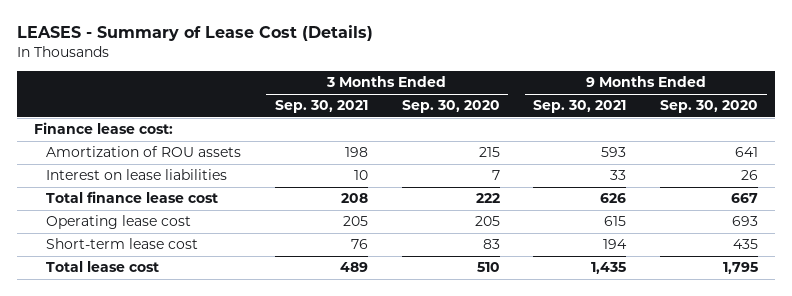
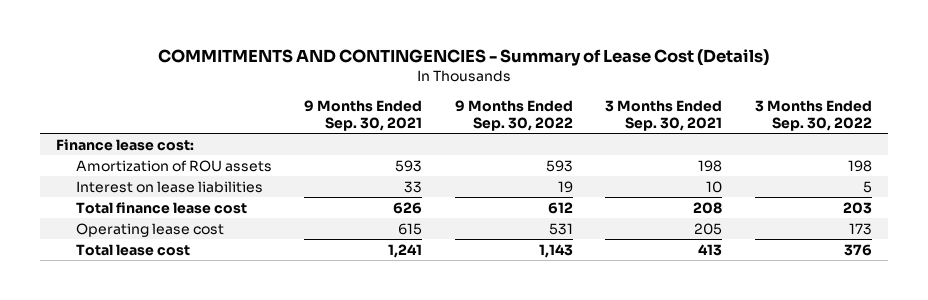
[16,25,373,42] LEASES - Summary of Lease Cost (Details) -> [157,48,769,66] COMMITMENTS AND CONTINGENCIES - Summary of Lease Cost (Details)
[401,100,500,114] Sep. 30, 2020 -> none
[660,100,759,114] Sep. 30, 2020 -> none
none -> [454,99,573,131] 9 Months Ended Sep. 30, 2022
none -> [754,99,872,131] 3 Months Ended Sep. 30, 2022
[45,238,198,250] Short-term lease cost -> none
[339,262,368,273] 489 -> [698,243,723,256] 413
[591,262,627,275] 1,435 -> [388,243,423,258] 1,241

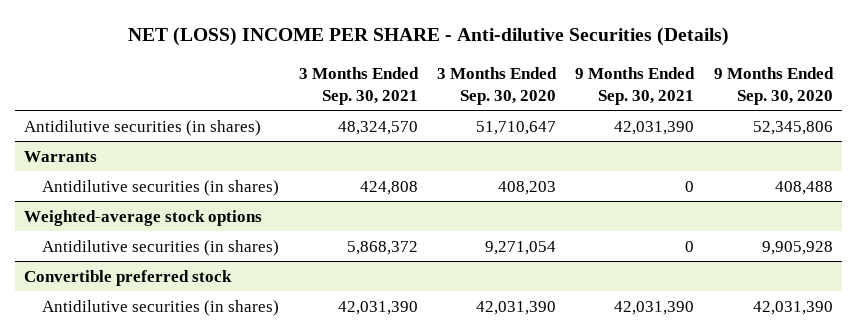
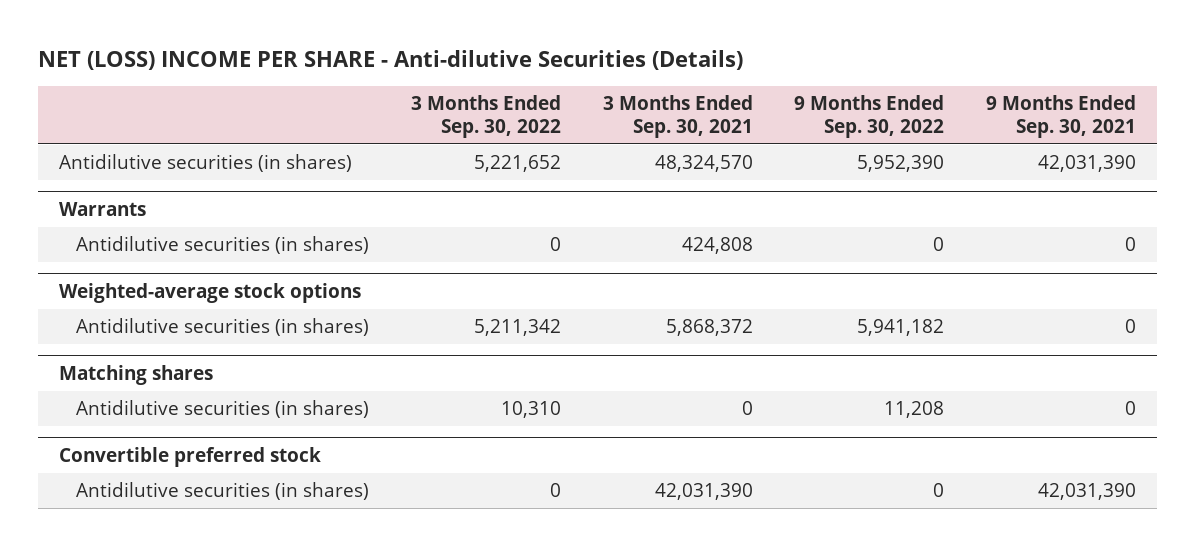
[437,67,558,105] 3 Months Ended Sep. 30, 2020 -> none
[713,67,834,105] 9 Months Ended Sep. 30, 2020 -> none
none -> [410,95,561,138] 3 Months Ended Sep. 30, 2022
none -> [794,95,945,138] 9 Months Ended Sep. 30, 2022
none -> [59,364,214,385] Matching shares
none -> [76,400,370,419] Antidilutive securities (in shares)

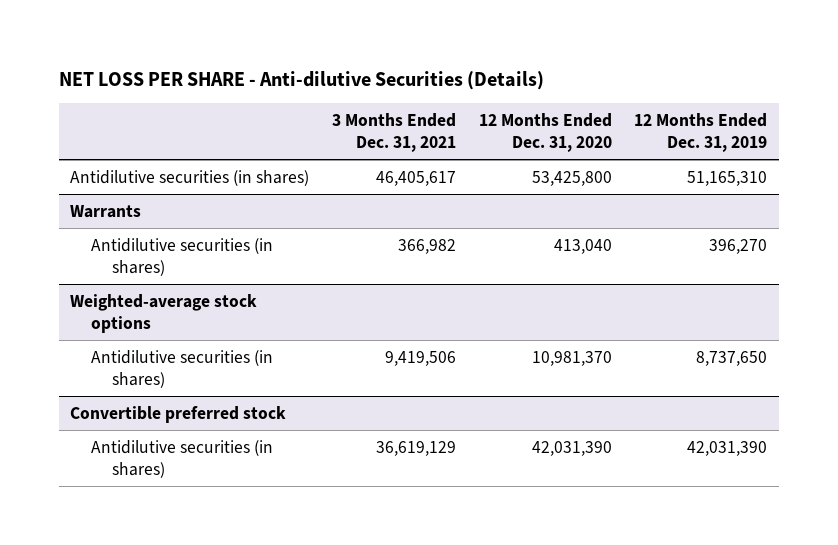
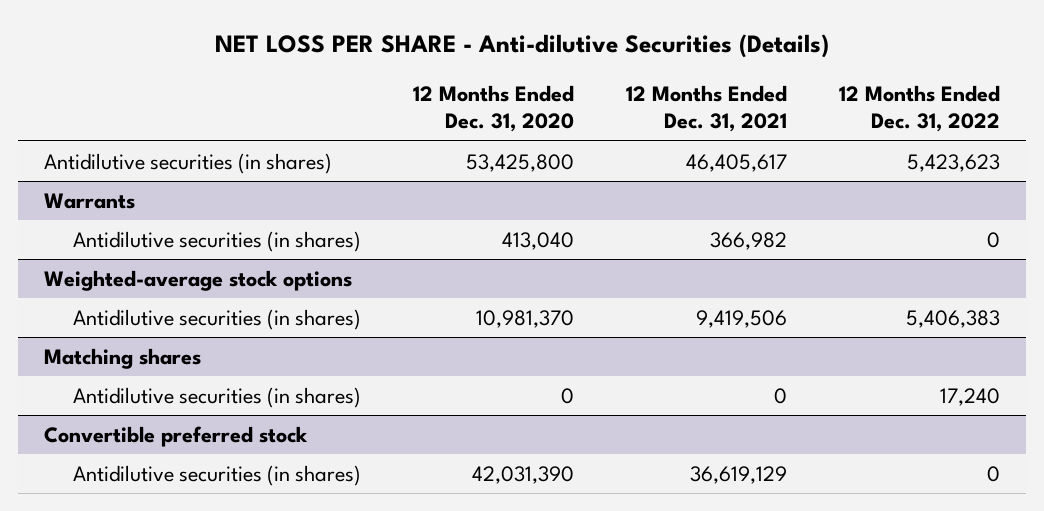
[331,112,456,152] 3 Months Ended Dec. 31, 2021 -> none
[634,112,768,152] 12 Months Ended Dec. 31, 2019 -> none
none -> [626,85,788,133] 12 Months Ended Dec. 31, 2021
none -> [839,85,1001,133] 12 Months Ended Dec. 31, 2022
none -> [44,347,202,369] Matching shares
none -> [73,386,362,408] Antidilutive securities (in shares)

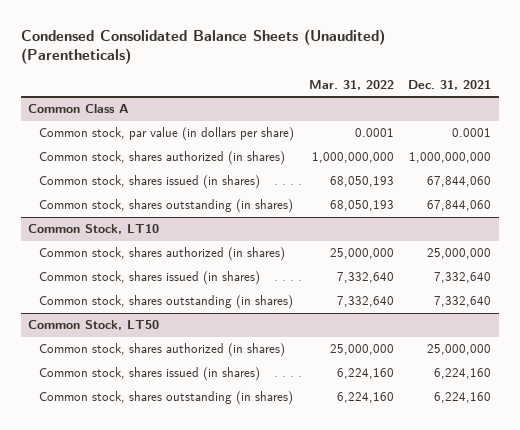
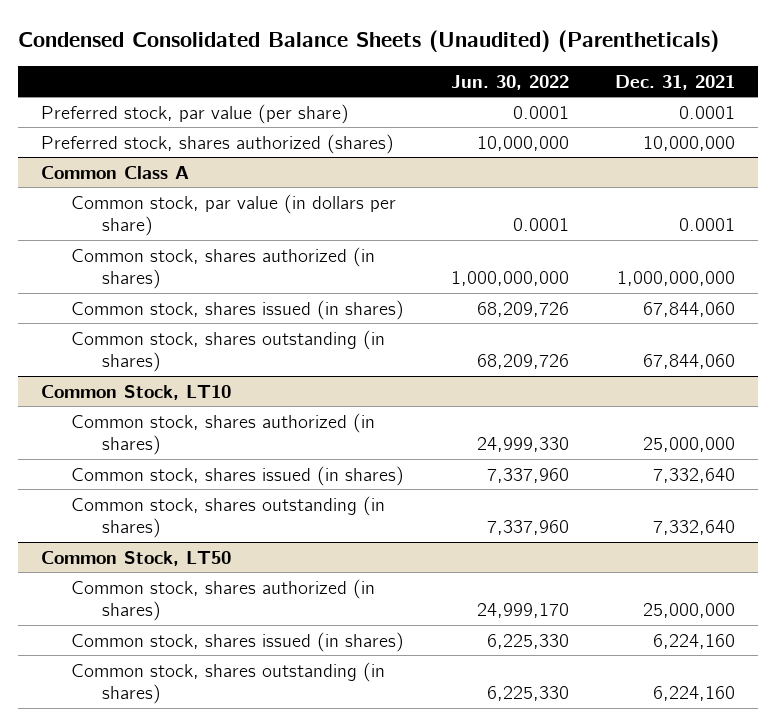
[308,79,394,90] Mar. 31, 2022 -> none
none -> [450,74,569,90] Jun. 30, 2022
none -> [40,103,349,124] Preferred stock, par value (per share)
none -> [40,133,394,154] Preferred stock, shares authorized (shares)

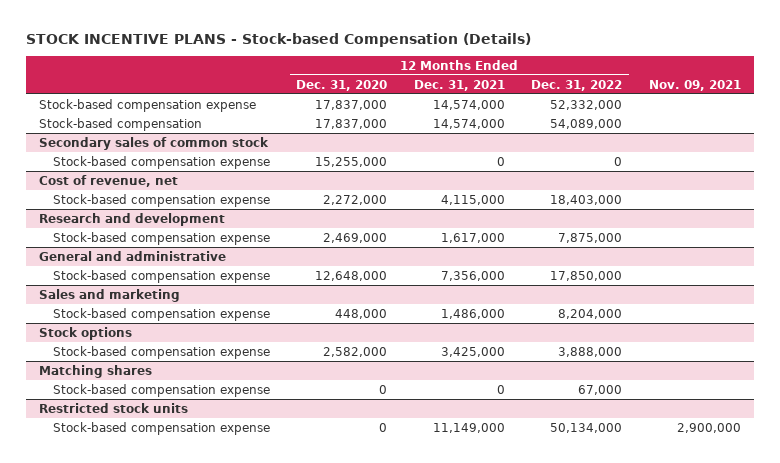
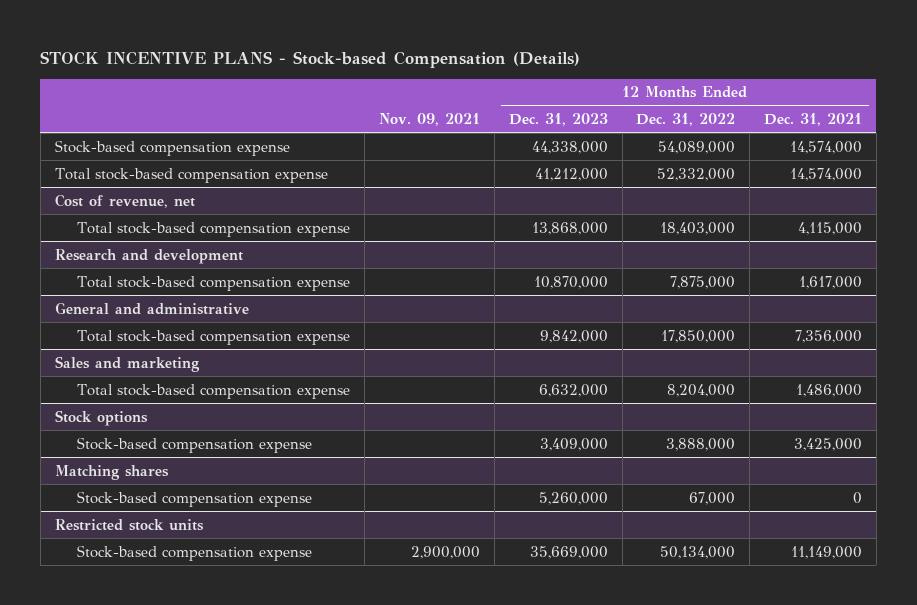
[296,79,388,91] Dec. 31, 2020 -> none
none -> [508,112,608,126] Dec. 31, 2023
[39,117,203,131] Stock-based compensation -> none
[39,136,270,150] Secondary sales of common stock -> none
[550,99,623,110] 52,332,000 -> [658,140,736,154] 54,089,000
[52,155,270,169] Stock-based compensation expense -> [54,167,328,183] Total stock-based compensation expense
[496,156,505,166] 0 -> [790,167,863,181] 14,574,000
[614,156,623,166] 0 -> [657,167,736,181] 52,332,000
[52,193,270,207] Stock-based compensation expense -> [77,221,351,237] Total stock-based compensation expense
[52,231,270,245] Stock-based compensation expense -> [77,275,351,291] Total stock-based compensation expense
[52,269,270,283] Stock-based compensation expense -> [77,329,351,345] Total stock-based compensation expense
[52,307,270,321] Stock-based compensation expense -> [77,383,351,399] Total stock-based compensation expense

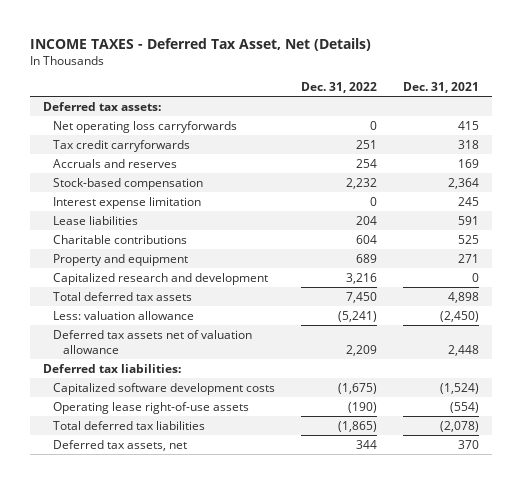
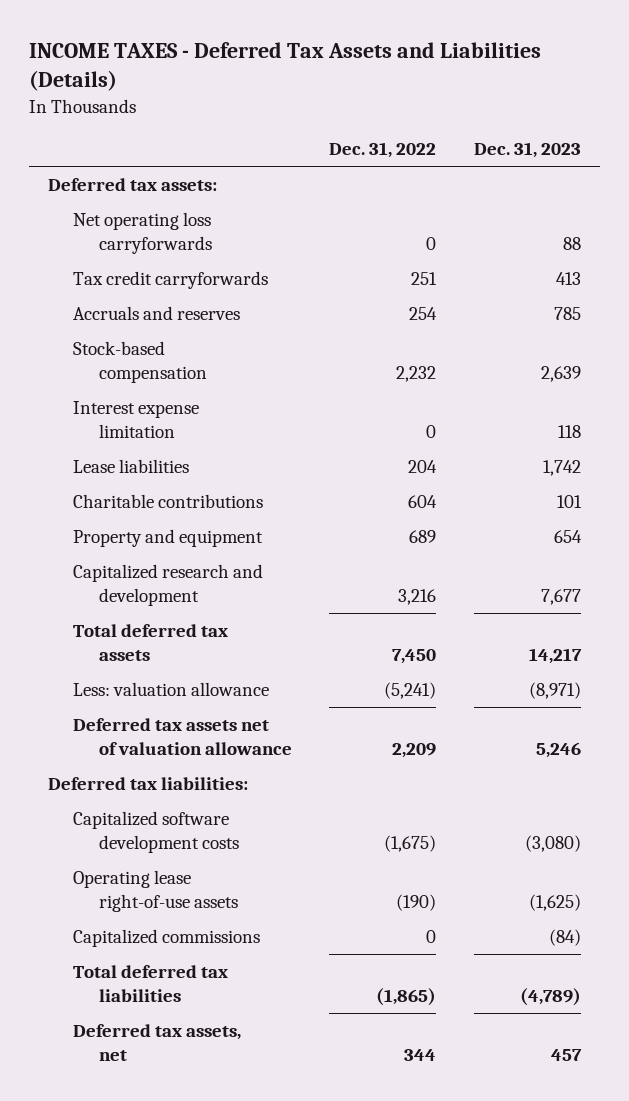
[29,37,371,51] INCOME TAXES - Deferred Tax Asset, Net (Details) -> [28,42,541,92] INCOME TAXES - Deferred Tax Assets and Liabilities (Details)
[402,82,479,94] Dec. 31, 2021 -> none
none -> [473,142,581,159] Dec. 31, 2023
none -> [73,928,261,947] Capitalized commissions

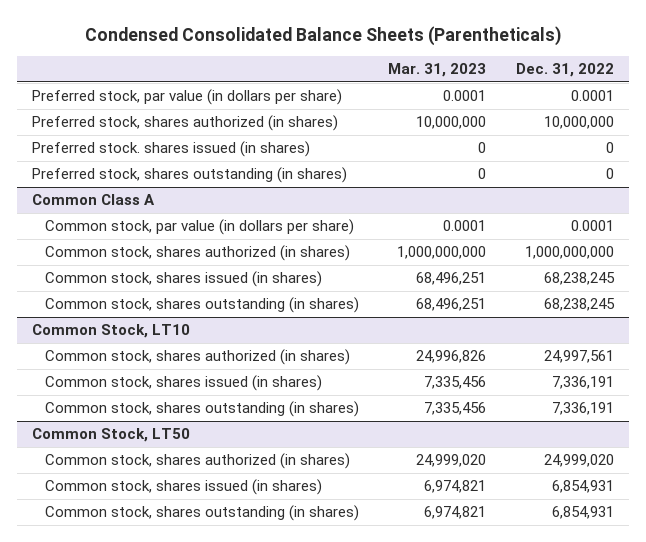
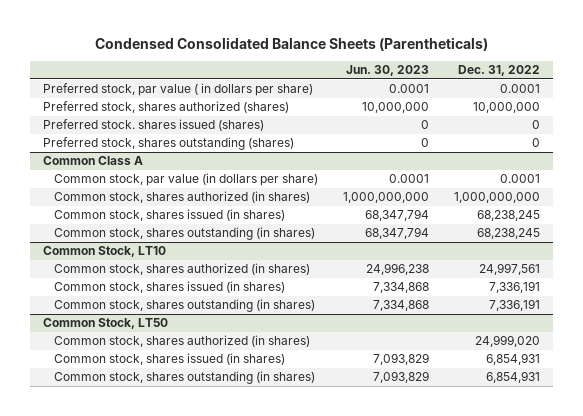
[388,62,487,77] Mar. 31, 2023 -> none
none -> [346,65,430,77] Jun. 30, 2023
[32,89,343,106] Preferred stock, par value (in dollars per share) -> [42,83,313,97] Preferred stock, par value ( in dollars per share)
[32,115,339,132] Preferred stock, shares authorized (in shares) -> [42,101,289,114] Preferred stock, shares authorized (shares)
[32,141,311,158] Preferred stock. shares issued (in shares) -> [42,119,264,132] Preferred stock. shares issued (shares)
[32,167,348,184] Preferred stock, shares outstanding (in shares) -> [42,137,294,151] Preferred stock, shares outstanding (shares)

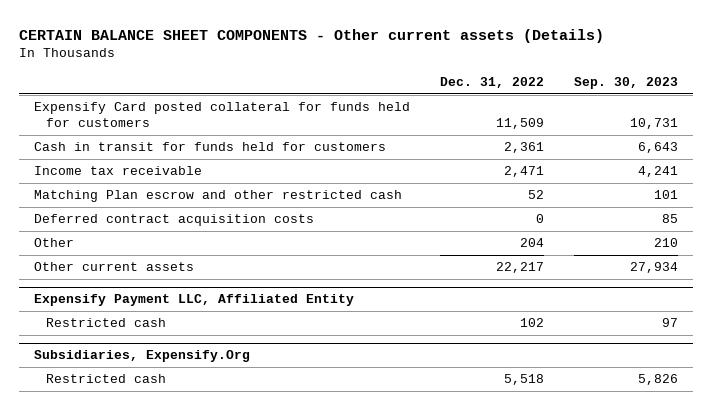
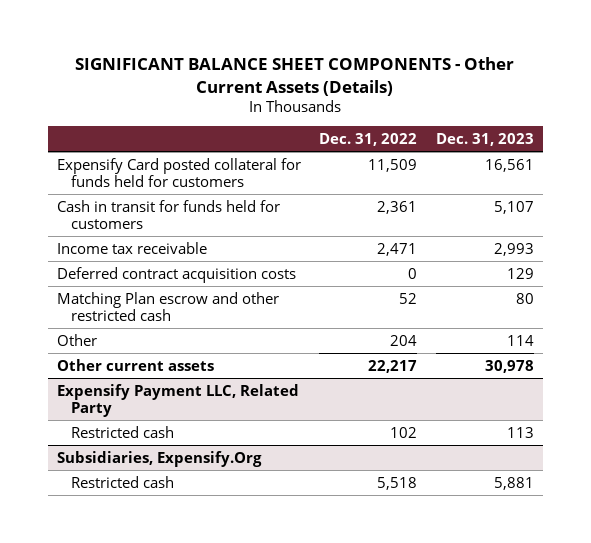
[19,28,605,43] CERTAIN BALANCE SHEET COMPONENTS - Other current assets (Details) -> [75,57,515,96] SIGNIFICANT BALANCE SHEET COMPONENTS - Other Current Assets (Details)
[574,77,679,90] Sep. 30, 2023 -> none
none -> [435,132,534,146] Dec. 31, 2023
[34,190,403,203] Matching Plan escrow and other restricted cash -> [57,291,280,321] Matching Plan escrow and other restricted cash
[34,294,355,307] Expensify Payment LLC, Affiliated Entity -> none
none -> [57,383,300,417] Expensify Payment LLC, Related Party

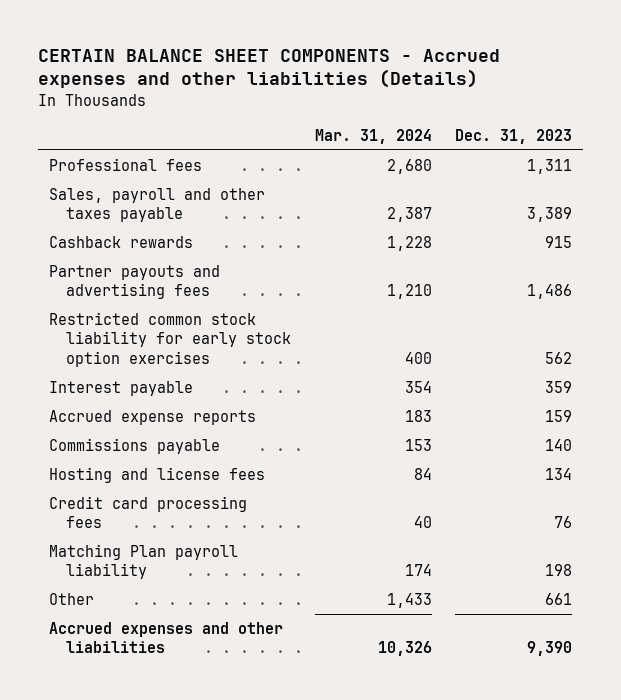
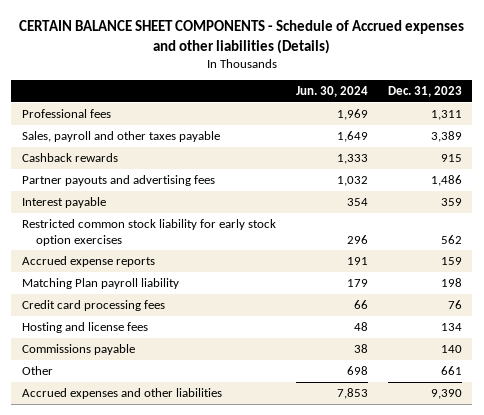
[37,48,500,89] CERTAIN BALANCE SHEET COMPONENTS - Accrued expenses and other liabilities (Details) -> [18,20,464,54] CERTAIN BALANCE SHEET COMPONENTS - Schedule of Accrued expenses and other liabilities (Details)
[314,128,432,144] Mar. 31, 2024 -> none
none -> [295,86,368,98] Jun. 30, 2024
[49,312,292,367] Restricted common stock liability for early stock option exercises -> [21,218,276,246] Restricted common stock liability for early stock option exercises
[49,496,248,529] Credit card processing fees -> [21,299,165,311] Credit card processing fees
[49,467,266,484] Hosting and license fees -> [21,321,148,333] Hosting and license fees
[49,438,221,455] Commissions payable -> [21,343,135,355] Commissions payable

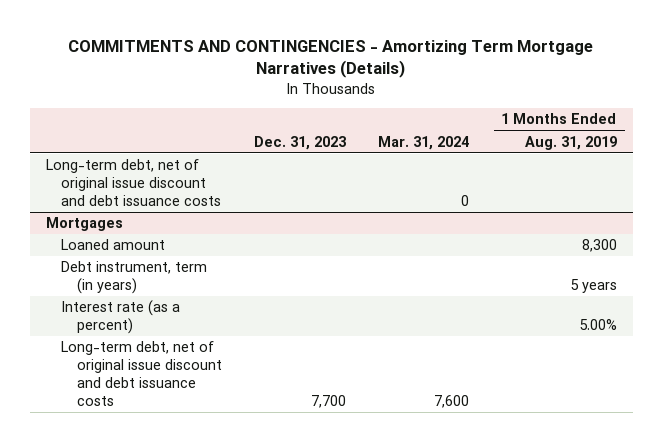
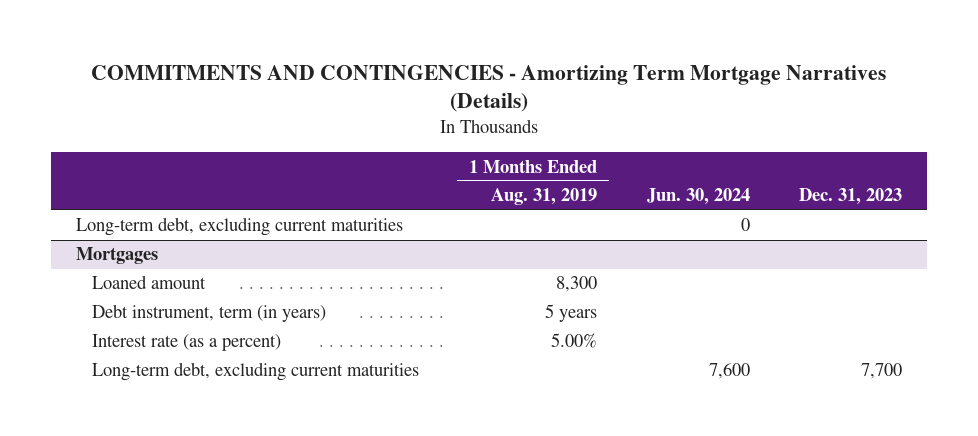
[378,135,470,150] Mar. 31, 2024 -> none
none -> [646,188,750,206] Jun. 30, 2024
[45,159,222,206] Long-term debt, net of original issue discount and debt issuance costs -> [75,217,403,237] Long-term debt, excluding current maturities
[61,341,223,406] Long-term debt, net of original issue discount and debt issuance costs -> [92,362,420,382] Long-term debt, excluding current maturities

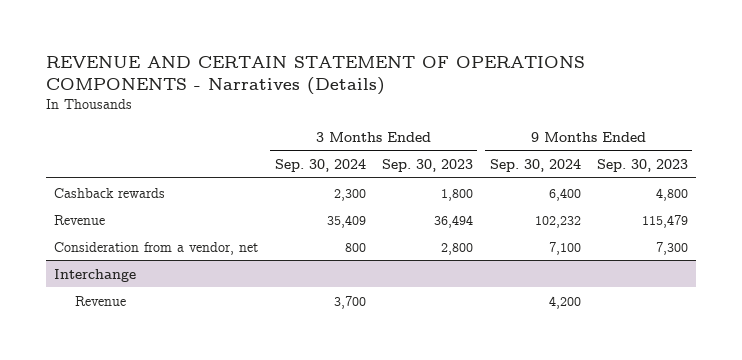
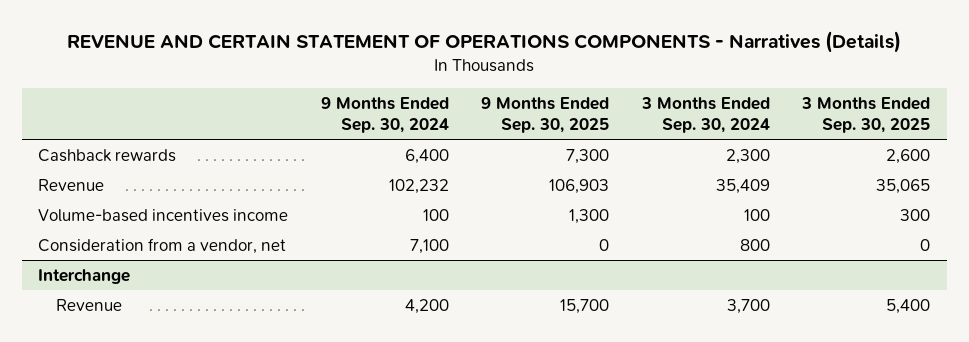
[382,159,474,173] Sep. 30, 2023 -> none
[597,159,689,173] Sep. 30, 2023 -> none
none -> [481,96,610,134] 9 Months Ended Sep. 30, 2025
none -> [801,96,931,134] 3 Months Ended Sep. 30, 2025
none -> [38,208,289,222] Volume-based incentives income

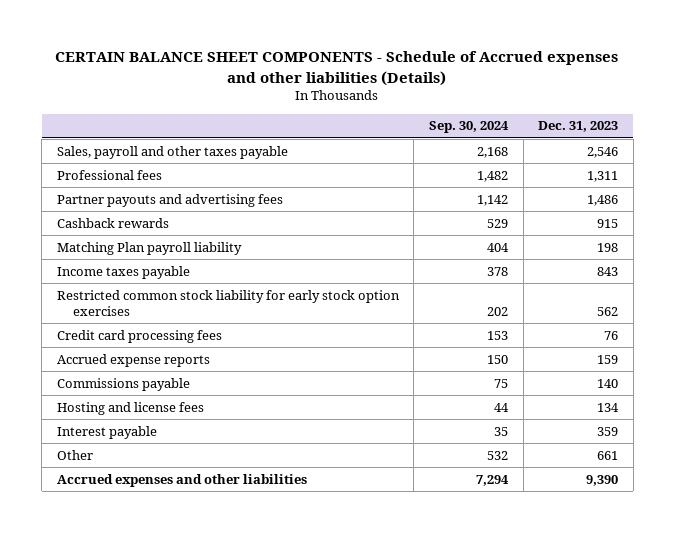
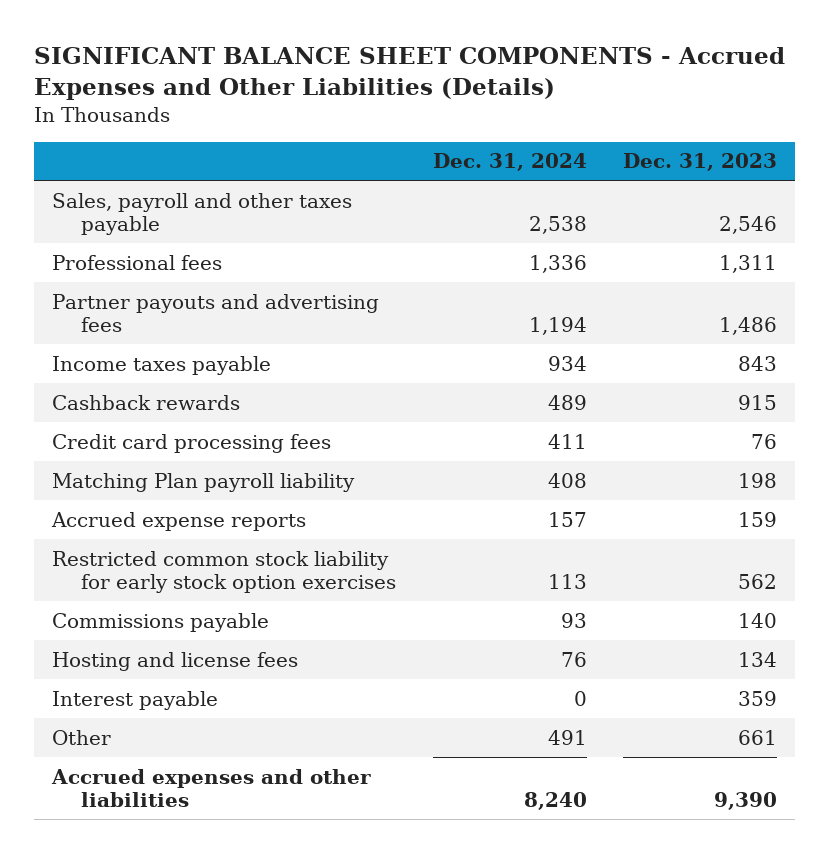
[55,51,619,86] CERTAIN BALANCE SHEET COMPONENTS - Schedule of Accrued expenses and other liabilities (Details) -> [33,47,785,101] SIGNIFICANT BALANCE SHEET COMPONENTS - Accrued Expenses and Other Liabilities (Details)
[428,121,509,134] Sep. 30, 2024 -> none
none -> [432,153,587,172] Dec. 31, 2024
[56,217,169,228] Cashback rewards -> [51,394,240,410] Cashback rewards
[56,241,242,255] Matching Plan payroll liability -> [51,472,355,492] Matching Plan payroll liability
[56,289,400,317] Restricted common stock liability for early stock option exercises -> [51,550,397,593] Restricted common stock liability for early stock option exercises

